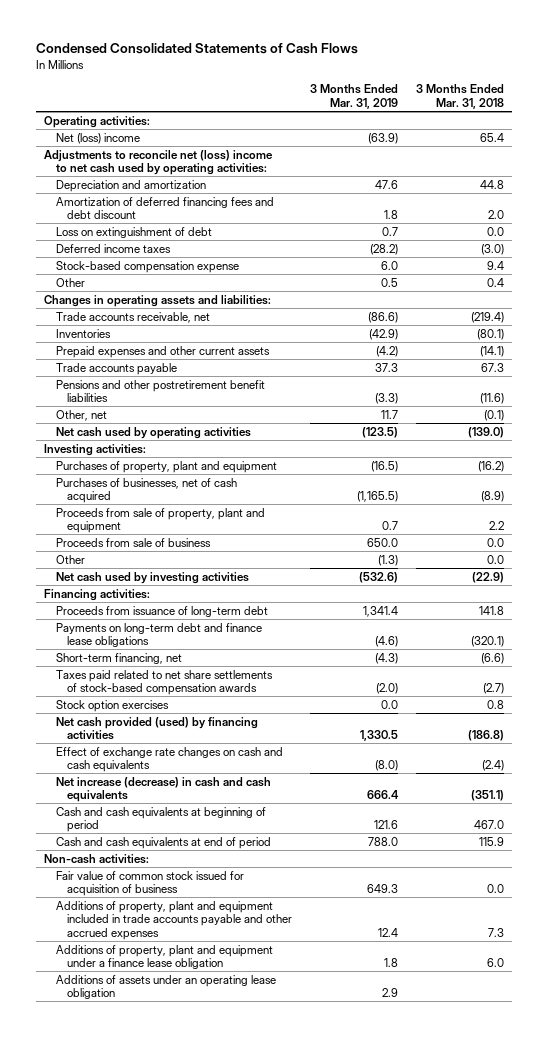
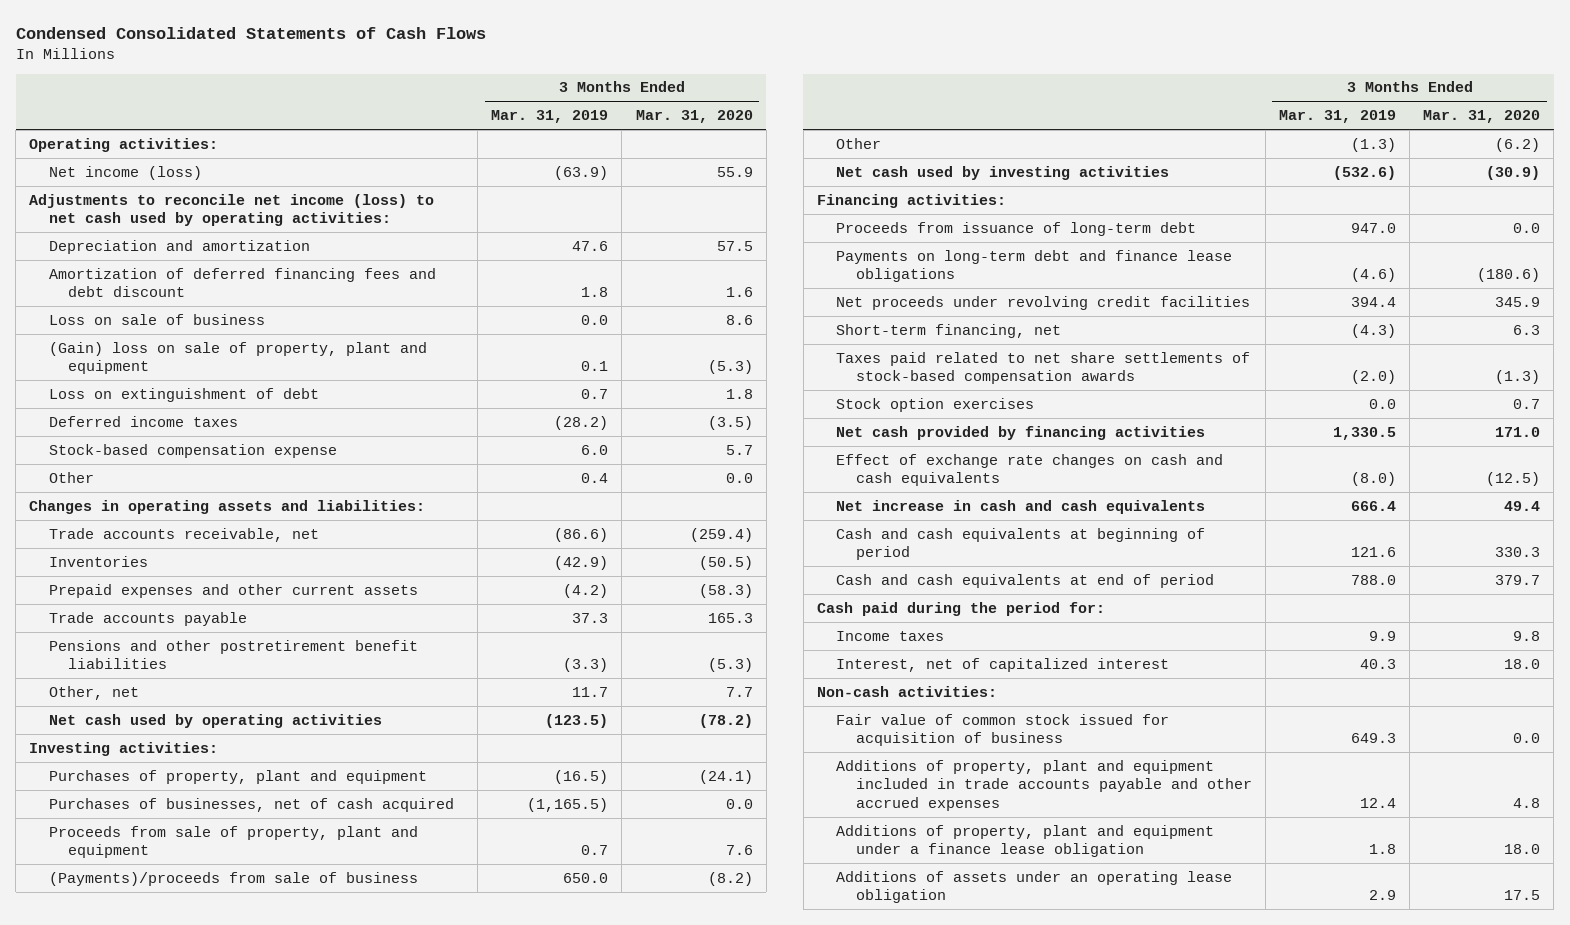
[415,84,504,109] 3 Months Ended Mar. 31, 2018 -> none
none -> [635,110,753,124] Mar. 31, 2020
[55,132,140,144] Net (loss) income -> [48,165,202,180] Net income (loss)
[44,149,274,176] Adjustments to reconcile net (loss) income to net cash used by operating activities: -> [29,193,435,227] Adjustments to reconcile net income (loss) to net cash used by operating activities:
none -> [48,313,265,325] Loss on sale of business
none -> [48,341,427,375] (Gain) loss on sale of property, plant and equipment
[380,277,398,287] 0.5 -> [581,472,609,483] 0.4
[55,537,211,547] Proceeds from sale of business -> [48,871,418,886] (Payments)/proceeds from sale of business
[362,605,398,617] 1,341.4 -> [1351,222,1397,233] 947.0
none -> [836,295,1251,310] Net proceeds under revolving credit facilities
[55,716,258,741] Net cash provided (used) by financing activities -> [836,425,1206,440] Net cash provided by financing activities
[55,776,271,803] Net increase (decrease) in cash and cash equivalents -> [836,499,1206,514] Net increase in cash and cash equivalents
none -> [816,601,1105,616] Cash paid during the period for:
none -> [836,630,945,641] Income taxes
none -> [836,657,1170,672] Interest, net of capitalized interest

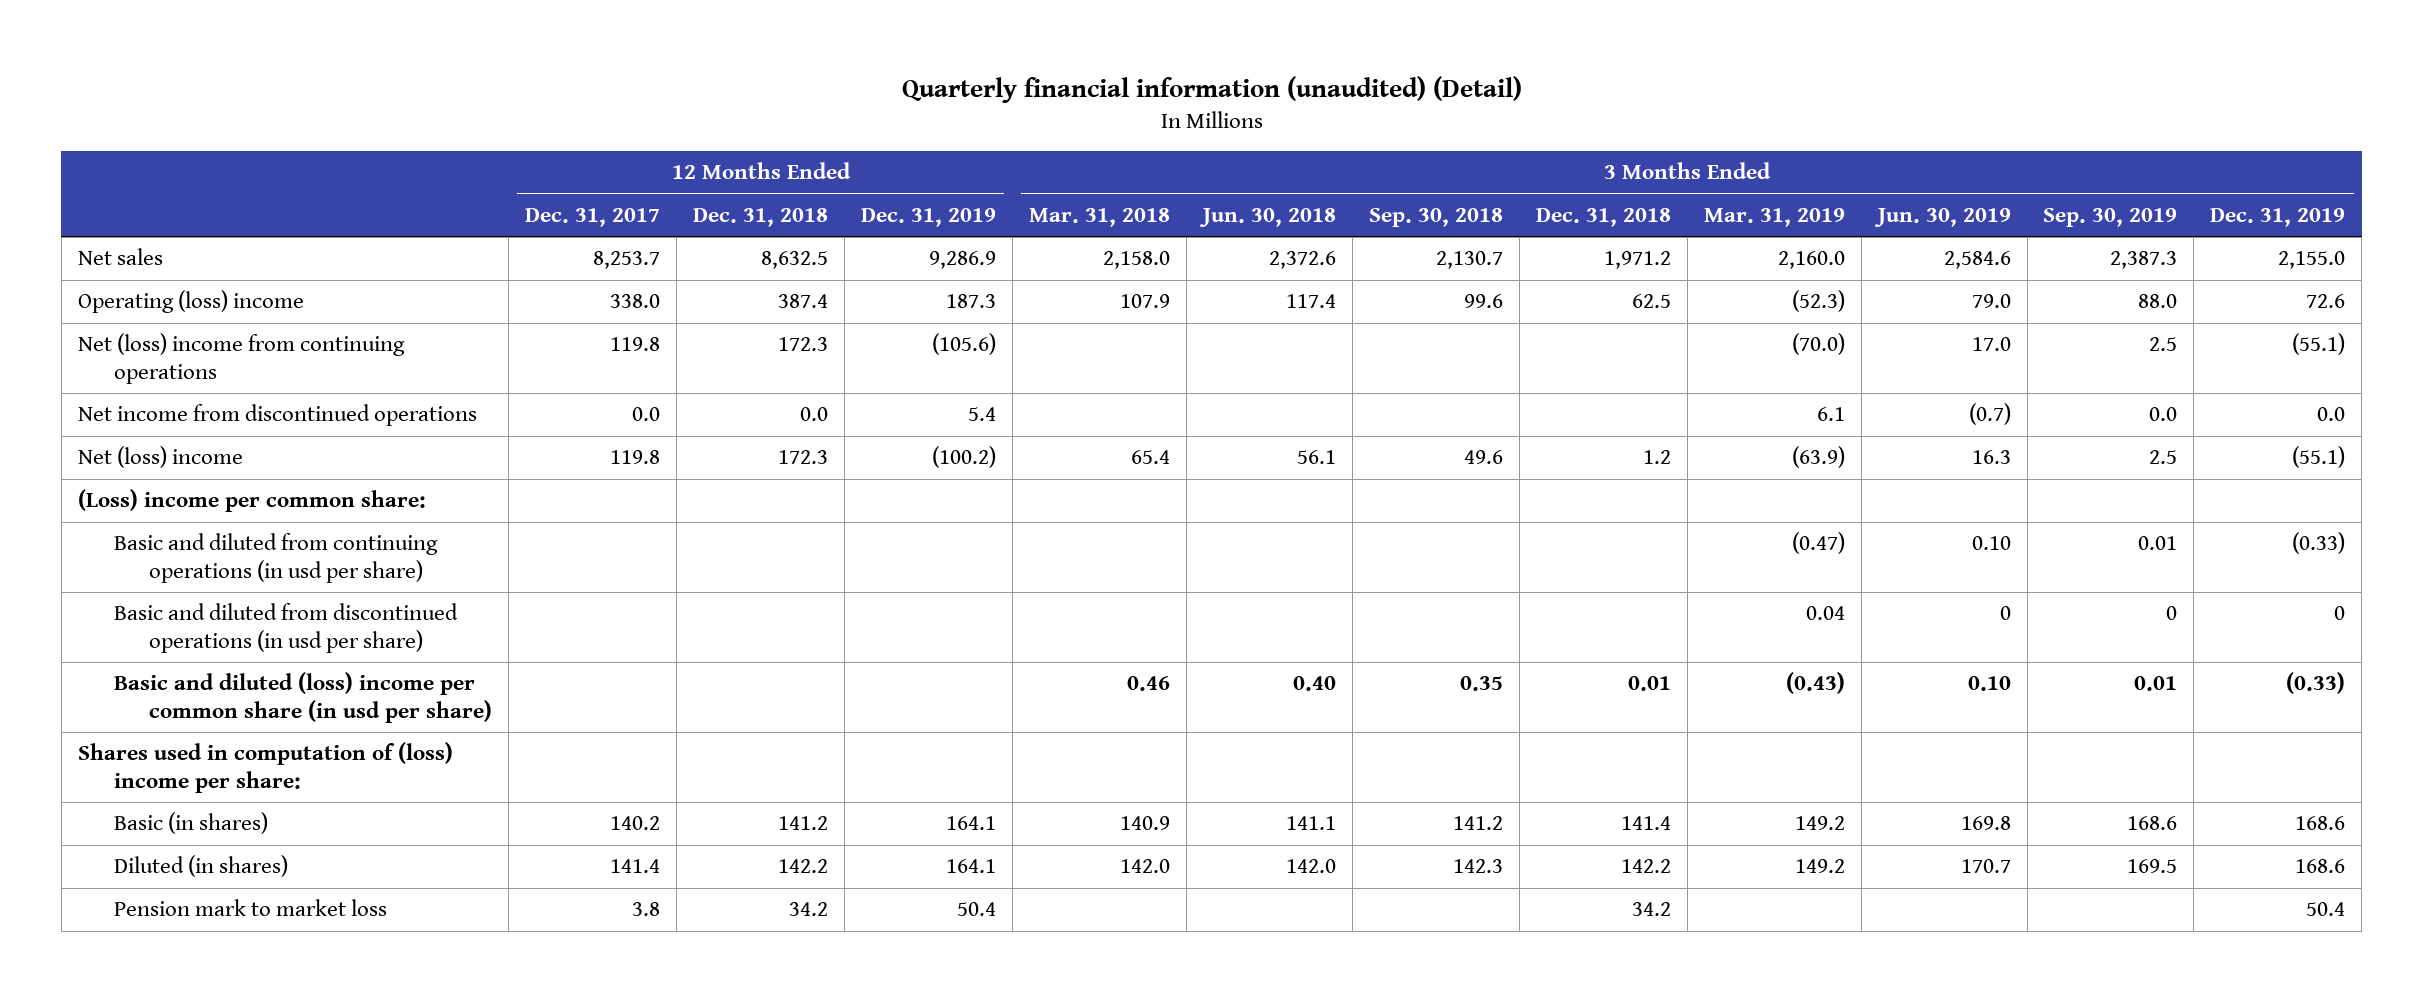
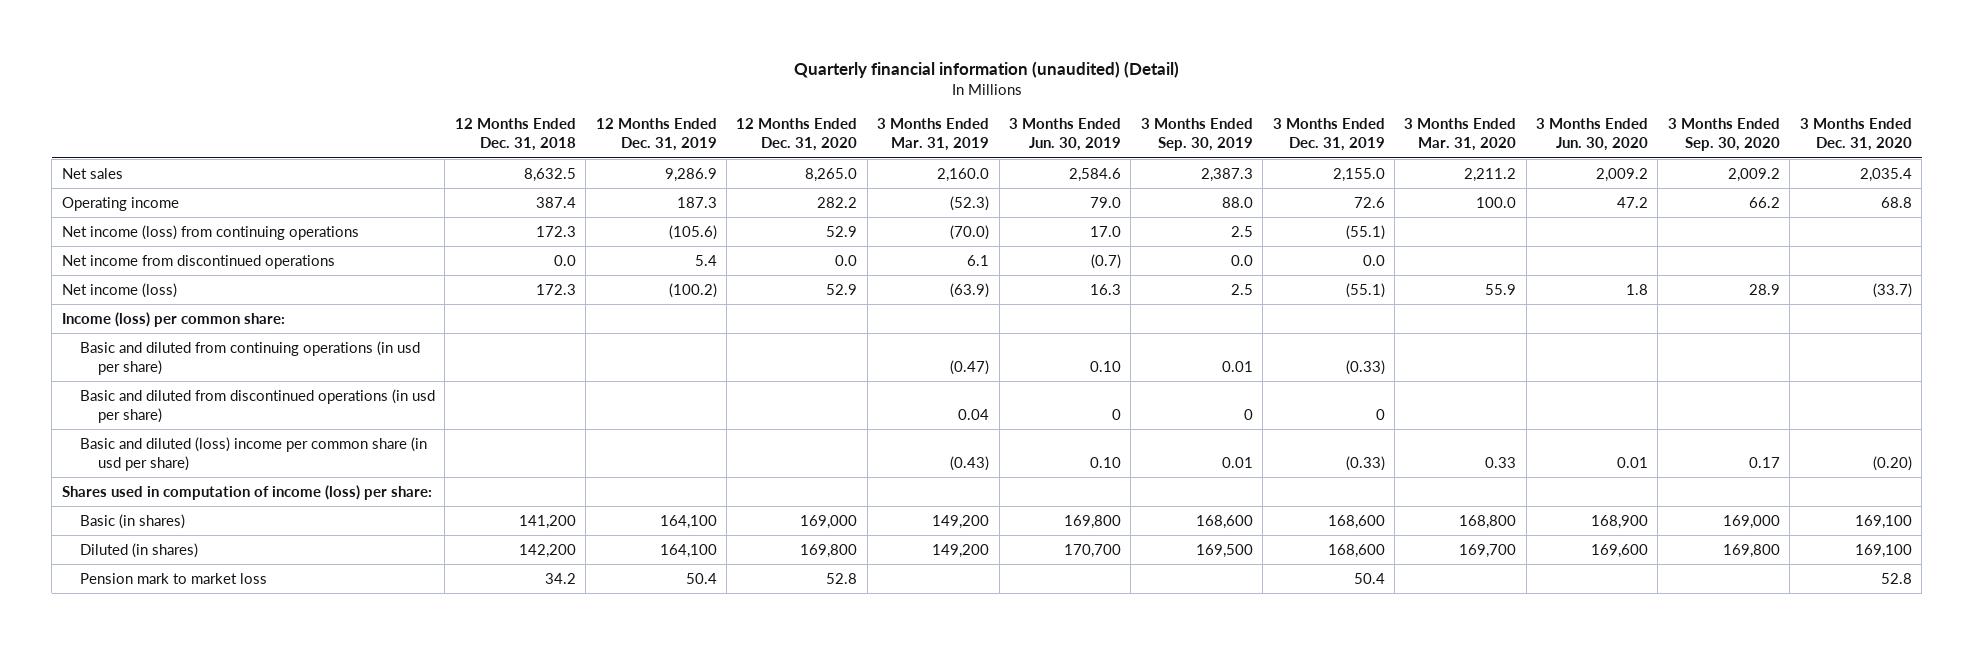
[525,208,661,228] Dec. 31, 2017 -> none
[1028,208,1170,228] Mar. 31, 2018 -> none
[1198,208,1336,228] Jun. 30, 2018 -> none
[1368,208,1503,228] Sep. 30, 2018 -> none
[1535,208,1671,228] Dec. 31, 2018 -> none
none -> [736,118,858,152] 12 Months Ended Dec. 31, 2020
none -> [1404,118,1517,152] 3 Months Ended Mar. 31, 2020
none -> [1536,118,1649,152] 3 Months Ended Jun. 30, 2020
none -> [1667,118,1780,152] 3 Months Ended Sep. 30, 2020
none -> [1799,118,1912,152] 3 Months Ended Dec. 31, 2020
[77,290,304,314] Operating (loss) income -> [61,196,179,211] Operating income
[77,333,405,385] Net (loss) income from continuing operations -> [61,224,359,240] Net income (loss) from continuing operations
[77,446,243,469] Net (loss) income -> [61,282,177,298] Net income (loss)
[77,489,426,513] (Loss) income per common share: -> [61,311,285,327] Income (loss) per common share:
[77,742,453,794] Shares used in computation of (loss) income per share: -> [61,484,432,500] Shares used in computation of income (loss) per share:
[778,816,829,831] 141.2 -> [518,514,576,529] 141,200
[945,816,996,831] 164.1 -> [659,514,717,529] 164,100
[1794,816,1845,831] 149.2 -> [932,514,990,529] 149,200
[1960,816,2011,831] 169.8 -> [1063,514,1121,529] 169,800
[2127,816,2178,831] 168.6 -> [1195,514,1253,529] 168,600
[2295,816,2346,831] 168.6 -> [1327,514,1385,529] 168,600
[778,859,829,874] 142.2 -> [518,543,576,558] 142,200
[945,859,996,874] 164.1 -> [659,543,717,558] 164,100
[1794,859,1845,874] 149.2 -> [932,543,990,558] 149,200
[1960,859,2011,874] 170.7 -> [1063,543,1121,558] 170,700
[2127,859,2178,874] 169.5 -> [1195,543,1253,558] 169,500
[2295,859,2346,874] 168.6 -> [1327,543,1385,558] 168,600

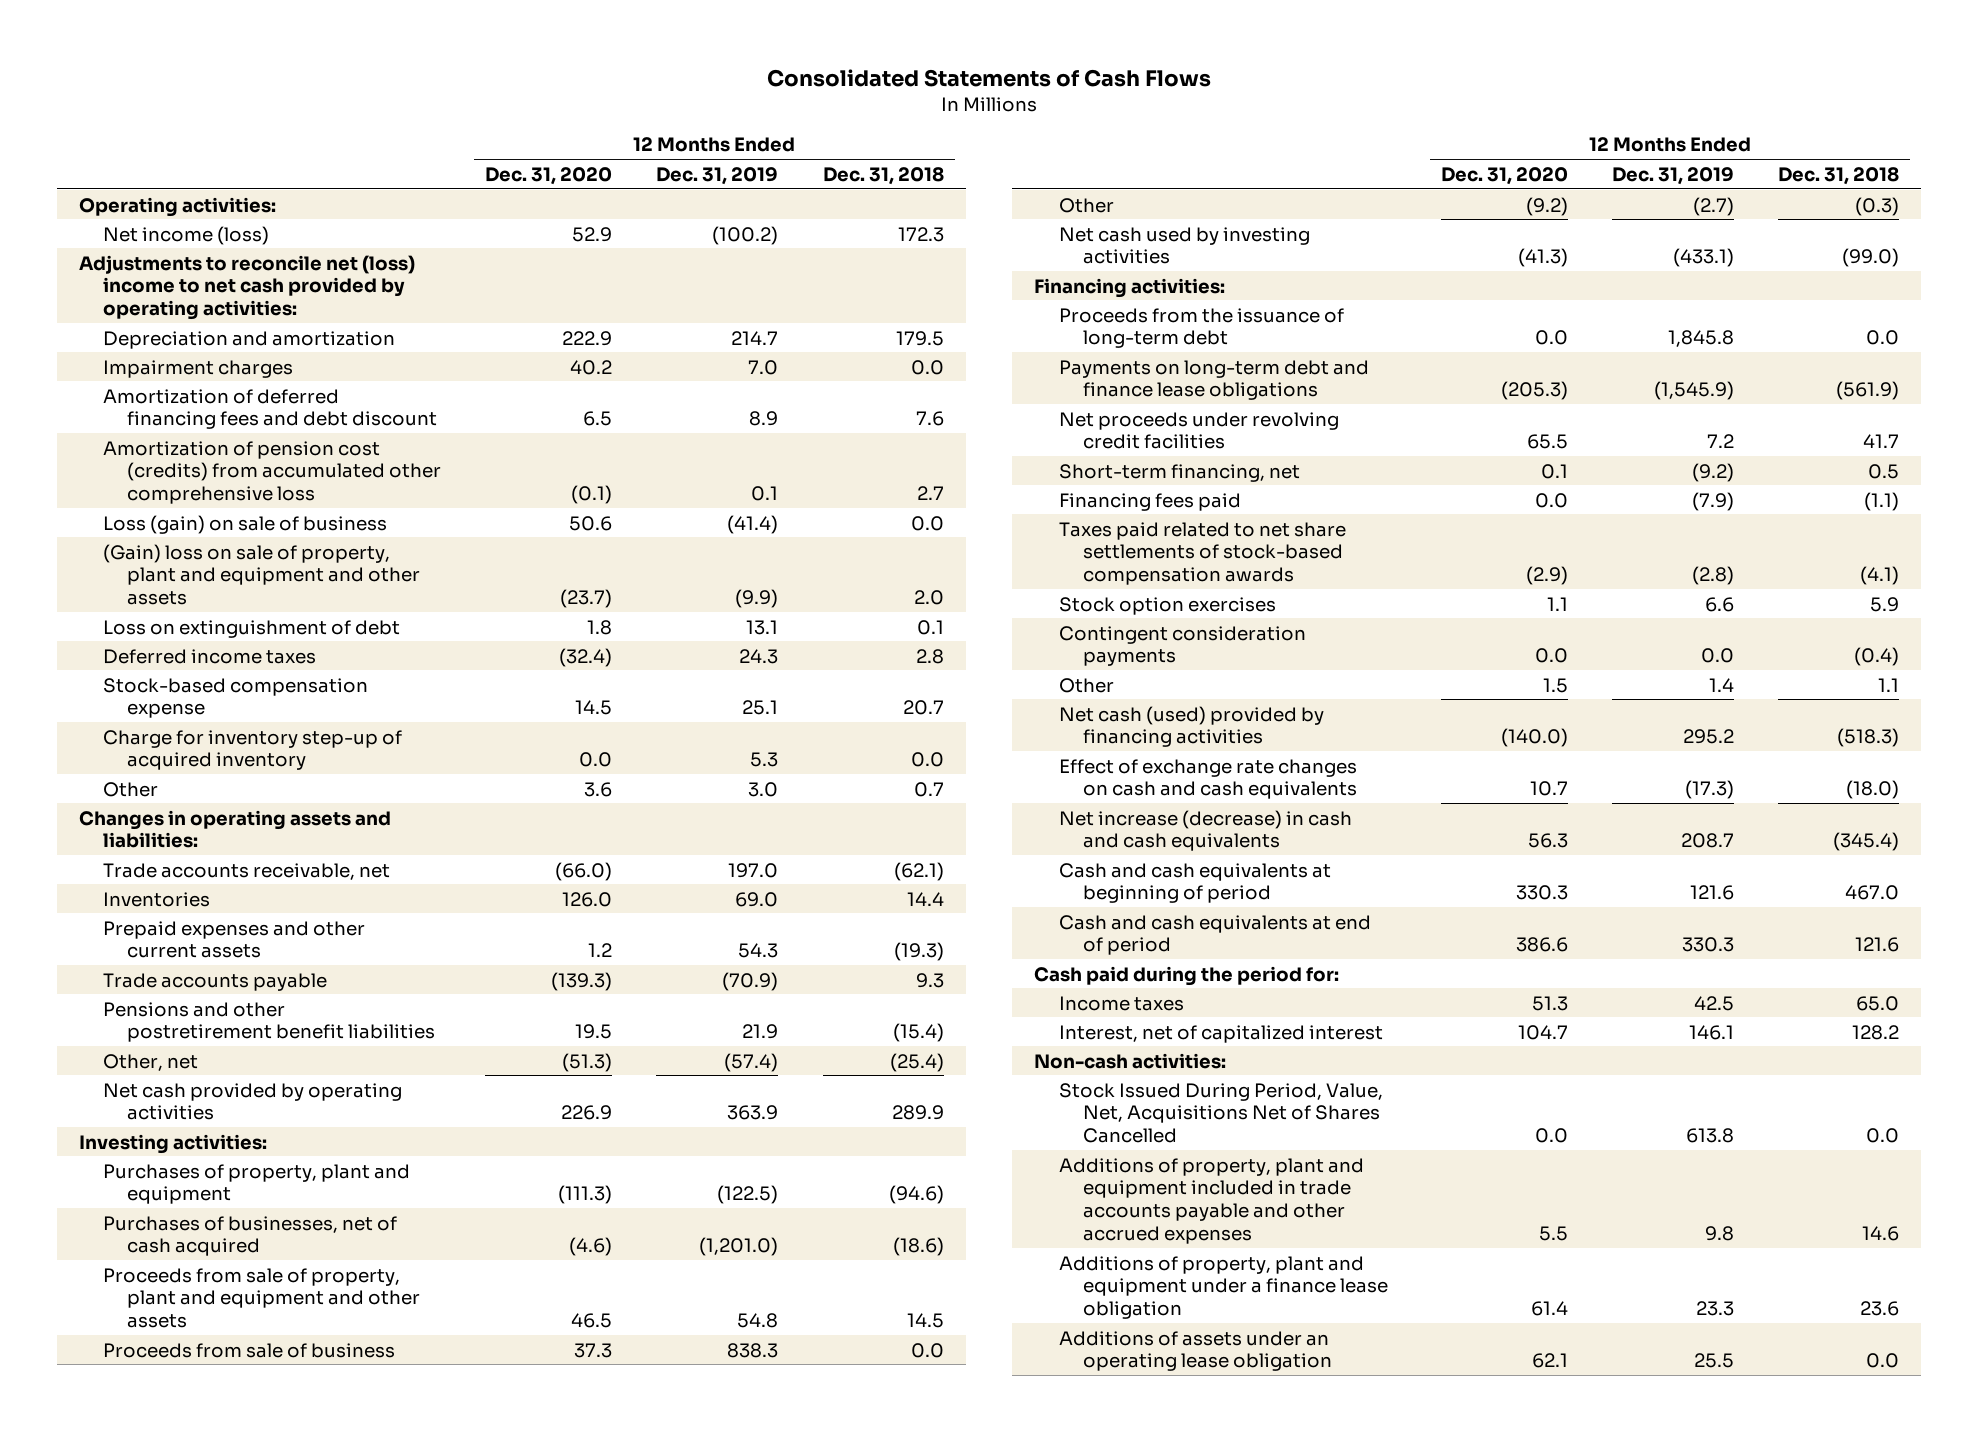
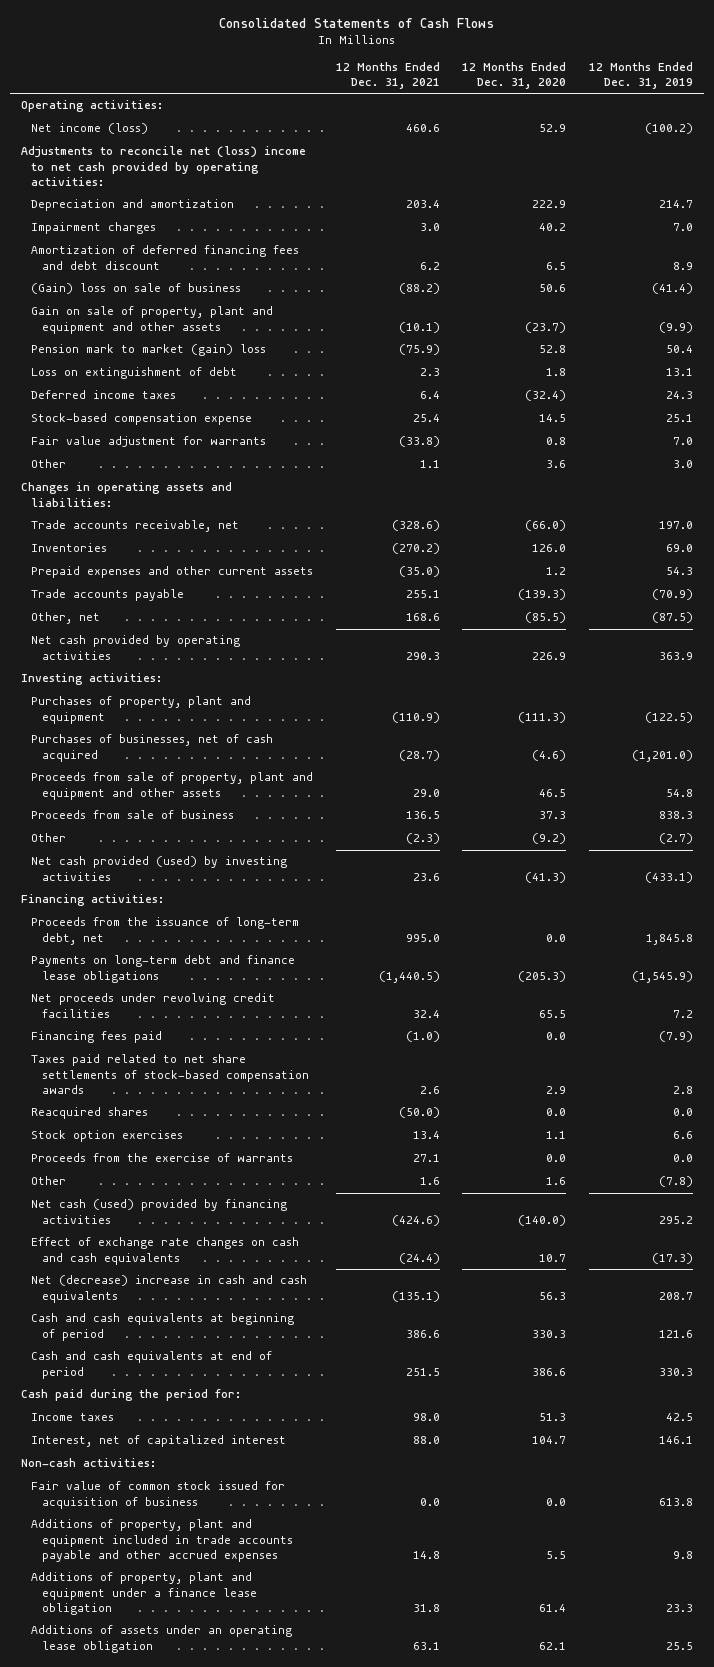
[822,166,944,185] Dec. 31, 2018 -> none
none -> [335,61,440,90] 12 Months Ended Dec. 31, 2021
[102,440,442,505] Amortization of pension cost (credits) from accumulated other comprehensive loss -> none
[102,514,387,534] Loss (gain) on sale of business -> [31,283,242,295] (Gain) loss on sale of business
[102,543,421,606] (Gain) loss on sale of property, plant and equipment and other assets -> [31,306,274,334] Gain on sale of property, plant and equipment and other assets
none -> [31,344,267,357] Pension mark to market (gain) loss
[102,729,402,771] Charge for inventory step-up of acquired inventory -> none
none -> [31,436,267,448] Fair value adjustment for warrants
[102,1001,436,1043] Pensions and other postretirement benefit liabilities -> none
[562,1052,613,1072] (51.3) -> [525,612,567,624] (85.5)
[724,1052,779,1072] (57.4) -> [651,612,693,624] (87.5)
[1058,226,1310,265] Net cash used by investing activities -> [31,856,288,881] Net cash provided (used) by investing activities
[1058,307,1344,349] Proceeds from the issuance of long-term debt -> [31,917,300,945] Proceeds from the issuance of long-term debt, net
[1058,463,1300,482] Short-term financing, net -> none
[1526,566,1569,586] (2.9) -> [546,1085,567,1094] 2.9
[1692,566,1735,586] (2.8) -> [672,1085,693,1094] 2.8
none -> [31,1107,149,1120] Reacquired shares
[1058,625,1306,667] Contingent consideration payments -> none
none -> [31,1153,294,1163] Proceeds from the exercise of warrants
[1543,677,1569,693] 1.5 -> [546,1177,567,1186] 1.6
[1709,677,1735,692] 1.4 -> [658,1176,693,1188] (7.8)
[1058,809,1352,852] Net increase (decrease) in cash and cash equivalents -> [31,1275,308,1303] Net (decrease) increase in cash and cash equivalents
[1058,1082,1383,1144] Stock Issued During Period, Value, Net, Acquisitions Net of Shares Cancelled -> [31,1481,286,1509] Fair value of common stock issued for acquisition of business

